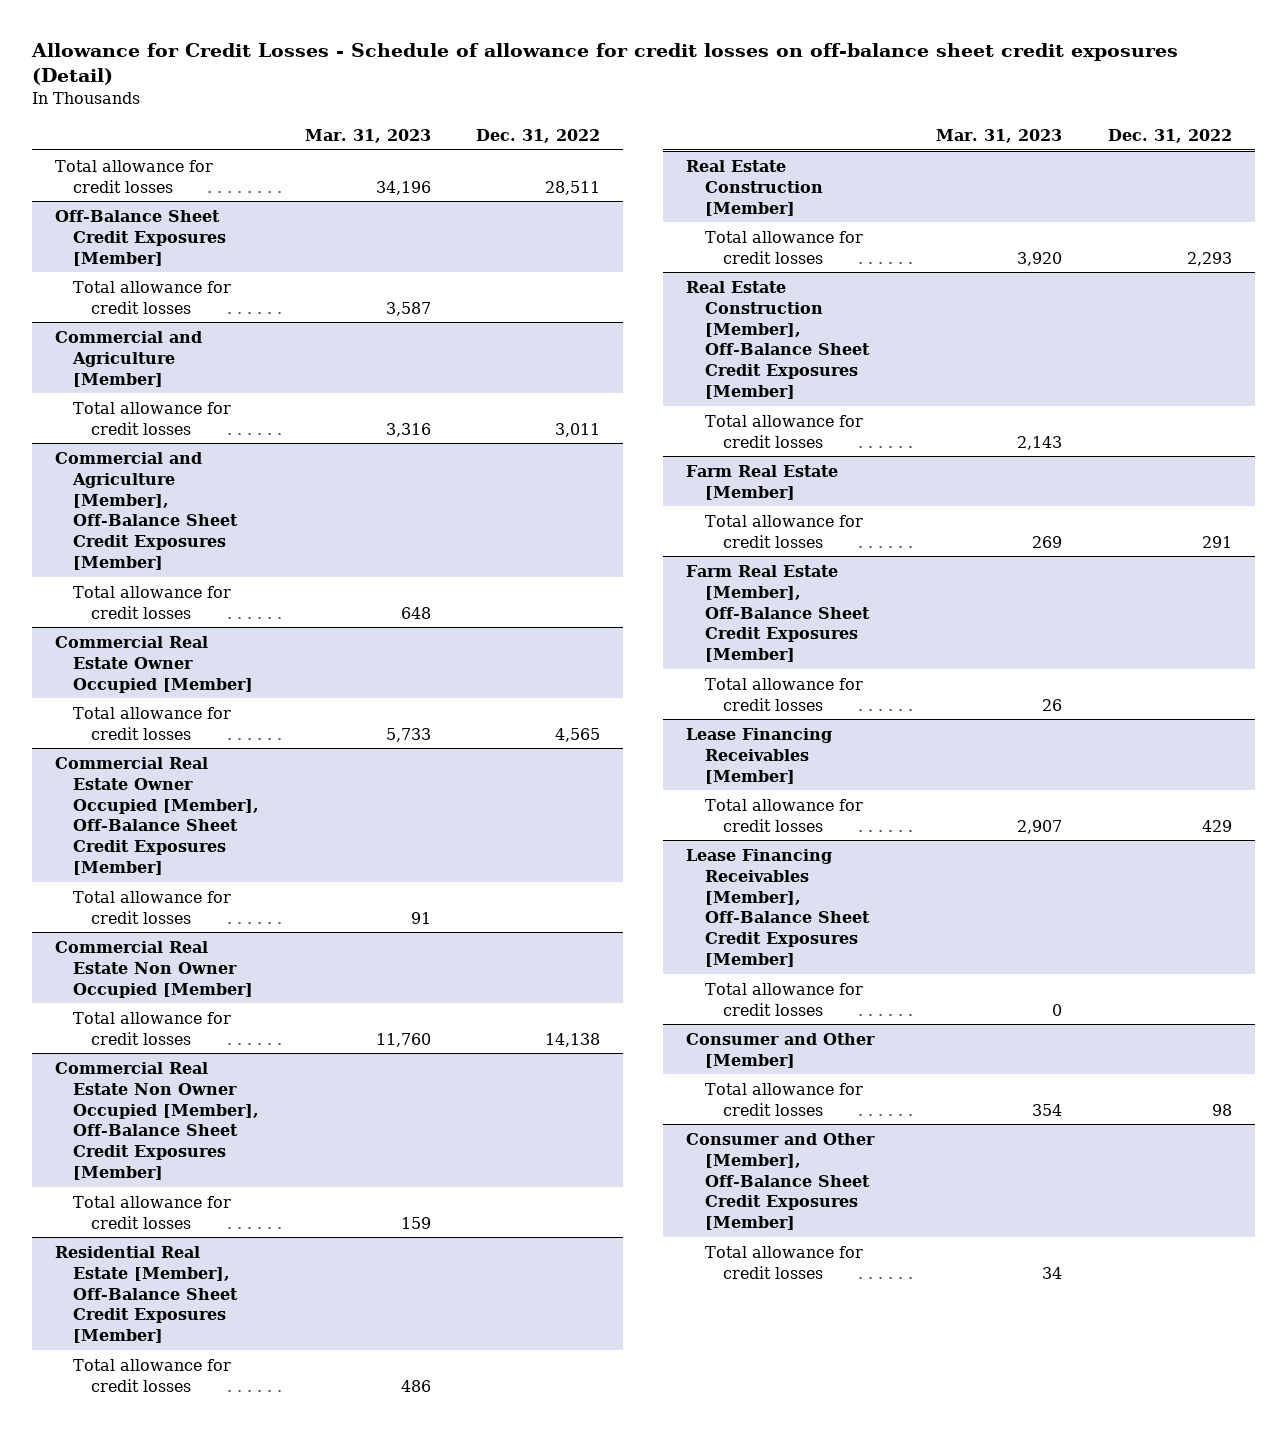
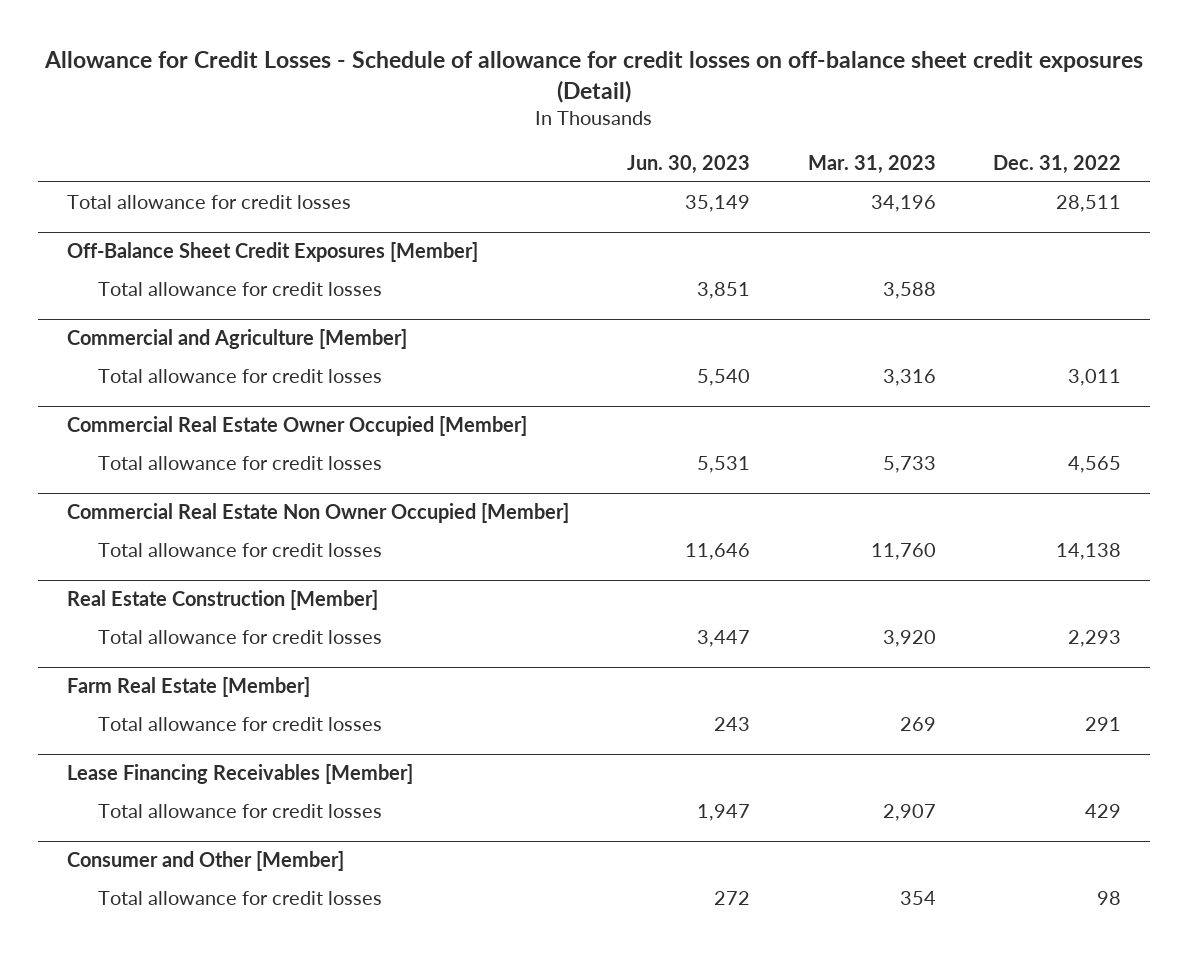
none -> [626,155,750,175] Jun. 30, 2023
[385,301,431,316] 3,587 -> [882,281,936,299] 3,588
[54,451,238,571] Commercial and Agriculture [Member], Off-Balance Sheet Credit Exposures [Member] -> none
[72,585,231,619] Total allowance for credit losses -> none
[54,756,259,876] Commercial Real Estate Owner Occupied [Member], Off-Balance Sheet Credit Exposures [Member] -> none
[72,890,231,924] Total allowance for credit losses -> none
[54,1061,259,1181] Commercial Real Estate Non Owner Occupied [Member], Off-Balance Sheet Credit Exposures [Member] -> none
[72,1195,231,1229] Total allowance for credit losses -> none
[54,1245,238,1344] Residential Real Estate [Member], Off-Balance Sheet Credit Exposures [Member] -> none
[72,1358,231,1392] Total allowance for credit losses -> none
[686,280,870,400] Real Estate Construction [Member], Off-Balance Sheet Credit Exposures [Member] -> none
[704,414,863,448] Total allowance for credit losses -> none
[686,564,870,663] Farm Real Estate [Member], Off-Balance Sheet Credit Exposures [Member] -> none
[704,677,863,711] Total allowance for credit losses -> none
[686,848,870,968] Lease Financing Receivables [Member], Off-Balance Sheet Credit Exposures [Member] -> none
[704,982,863,1016] Total allowance for credit losses -> none
[686,1132,876,1231] Consumer and Other [Member], Off-Balance Sheet Credit Exposures [Member] -> none
[704,1245,863,1279] Total allowance for credit losses -> none

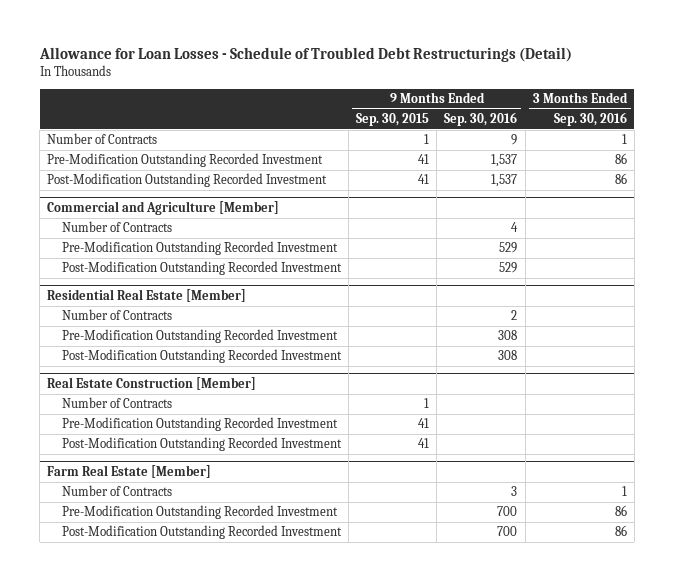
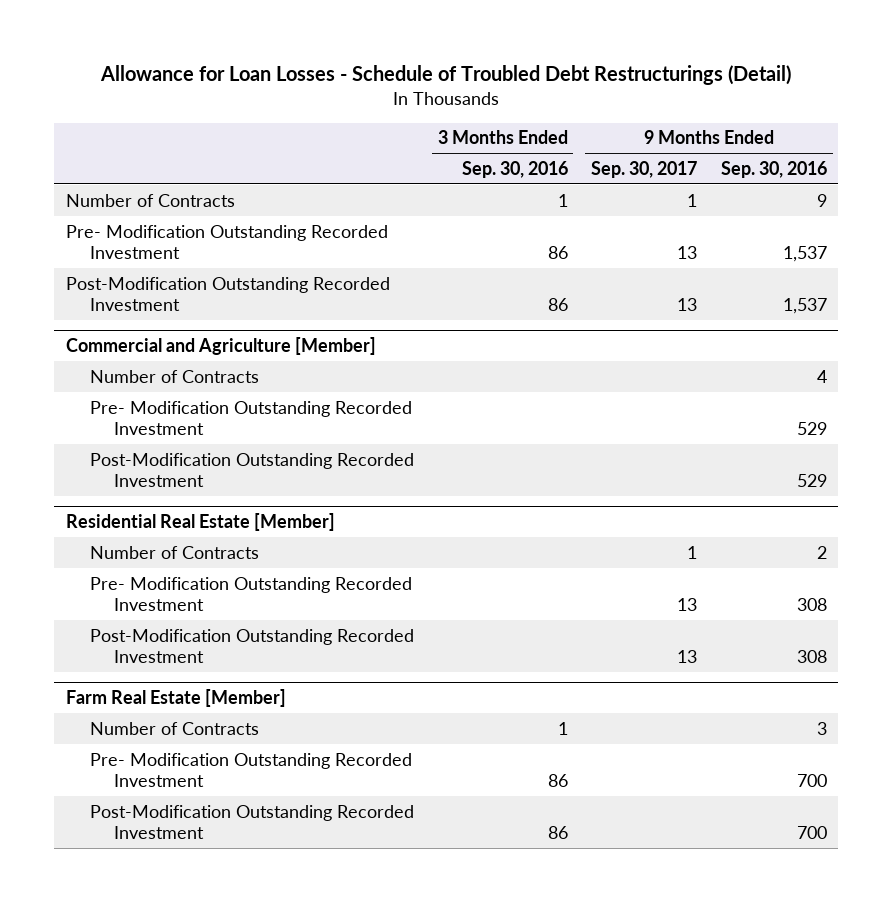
[355,113,429,127] Sep. 30, 2015 -> none
none -> [591,160,698,178] Sep. 30, 2017
[47,153,324,168] Pre-Modification Outstanding Recorded Investment -> [65,224,388,260] Pre- Modification Outstanding Recorded Investment
[61,241,338,256] Pre-Modification Outstanding Recorded Investment -> [90,400,413,436] Pre- Modification Outstanding Recorded Investment
[61,329,338,344] Pre-Modification Outstanding Recorded Investment -> [90,576,413,612] Pre- Modification Outstanding Recorded Investment
[47,376,257,390] Real Estate Construction [Member] -> none
[61,397,172,409] Number of Contracts -> none
[61,417,338,432] Pre-Modification Outstanding Recorded Investment -> none
[61,437,342,452] Post-Modification Outstanding Recorded Investment -> none
[61,505,338,520] Pre-Modification Outstanding Recorded Investment -> [90,752,413,788] Pre- Modification Outstanding Recorded Investment

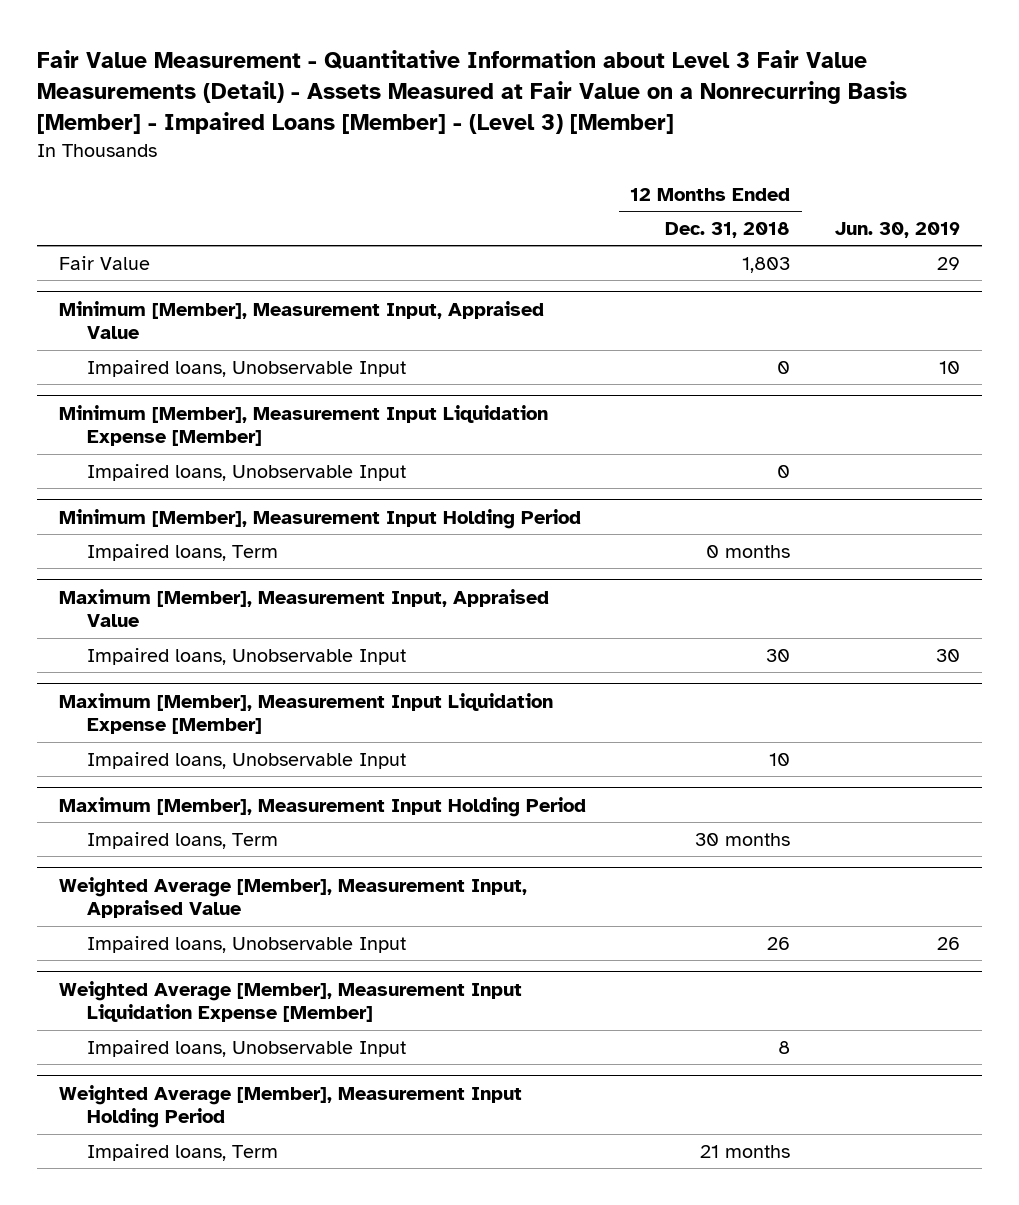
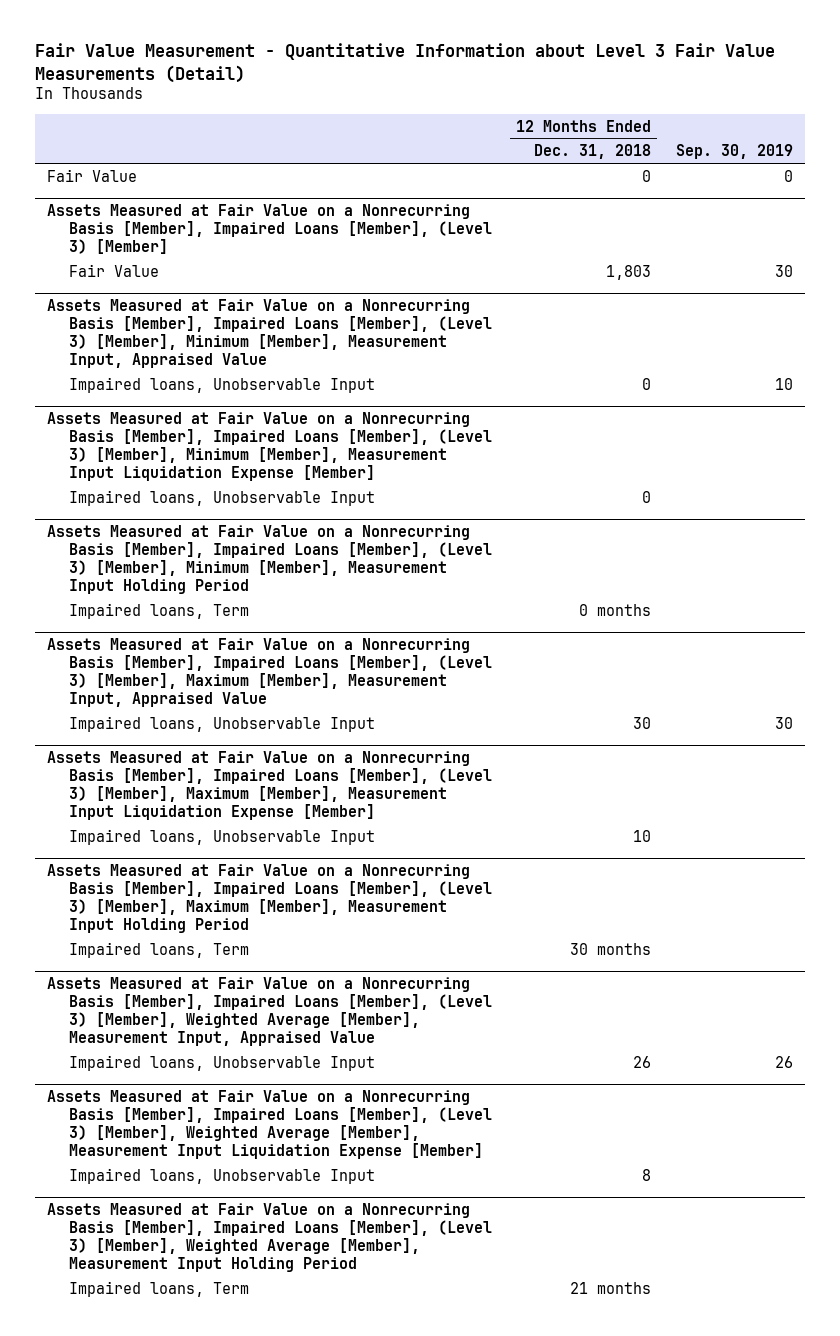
[36,49,907,134] Fair Value Measurement - Quantitative Information about Level 3 Fair Value Measurements (Detail) - Assets Measured at Fair Value on a Nonrecurring Basis [Member] - Impaired Loans [Member] - (Level 3) [Member] -> [34,43,775,83] Fair Value Measurement - Quantitative Information about Level 3 Fair Value Measurements (Detail)
[834,222,960,239] Jun. 30, 2019 -> none
none -> [675,144,793,160] Sep. 30, 2019
none -> [46,168,137,182] Fair Value
none -> [46,203,492,254] Assets Measured at Fair Value on a Nonrecurring Basis [Member], Impaired Loans [Member], (Level 3) [Member]
[59,300,545,340] Minimum [Member], Measurement Input, Appraised Value -> none
none -> [46,298,492,368] Assets Measured at Fair Value on a Nonrecurring Basis [Member], Impaired Loans [Member], (Level 3) [Member], Minimum [Member], Measurement Input, Appraised Value
[59,404,549,447] Minimum [Member], Measurement Input Liquidation Expense [Member] -> none
none -> [46,411,492,481] Assets Measured at Fair Value on a Nonrecurring Basis [Member], Impaired Loans [Member], (Level 3) [Member], Minimum [Member], Measurement Input Liquidation Expense [Member]
[59,508,582,529] Minimum [Member], Measurement Input Holding Period -> none
none -> [46,524,492,594] Assets Measured at Fair Value on a Nonrecurring Basis [Member], Impaired Loans [Member], (Level 3) [Member], Minimum [Member], Measurement Input Holding Period
[59,588,550,628] Maximum [Member], Measurement Input, Appraised Value -> none
none -> [46,637,492,707] Assets Measured at Fair Value on a Nonrecurring Basis [Member], Impaired Loans [Member], (Level 3) [Member], Maximum [Member], Measurement Input, Appraised Value
[59,692,554,735] Maximum [Member], Measurement Input Liquidation Expense [Member] -> none
none -> [46,750,492,820] Assets Measured at Fair Value on a Nonrecurring Basis [Member], Impaired Loans [Member], (Level 3) [Member], Maximum [Member], Measurement Input Liquidation Expense [Member]
[59,796,587,817] Maximum [Member], Measurement Input Holding Period -> none
none -> [46,863,492,933] Assets Measured at Fair Value on a Nonrecurring Basis [Member], Impaired Loans [Member], (Level 3) [Member], Maximum [Member], Measurement Input Holding Period
[59,876,528,919] Weighted Average [Member], Measurement Input, Appraised Value -> none
none -> [46,976,492,1046] Assets Measured at Fair Value on a Nonrecurring Basis [Member], Impaired Loans [Member], (Level 3) [Member], Weighted Average [Member], Measurement Input, Appraised Value
[59,980,523,1023] Weighted Average [Member], Measurement Input Liquidation Expense [Member] -> none
none -> [46,1089,492,1159] Assets Measured at Fair Value on a Nonrecurring Basis [Member], Impaired Loans [Member], (Level 3) [Member], Weighted Average [Member], Measurement Input Liquidation Expense [Member]
[59,1084,523,1129] Weighted Average [Member], Measurement Input Holding Period -> none
none -> [46,1202,492,1272] Assets Measured at Fair Value on a Nonrecurring Basis [Member], Impaired Loans [Member], (Level 3) [Member], Weighted Average [Member], Measurement Input Holding Period

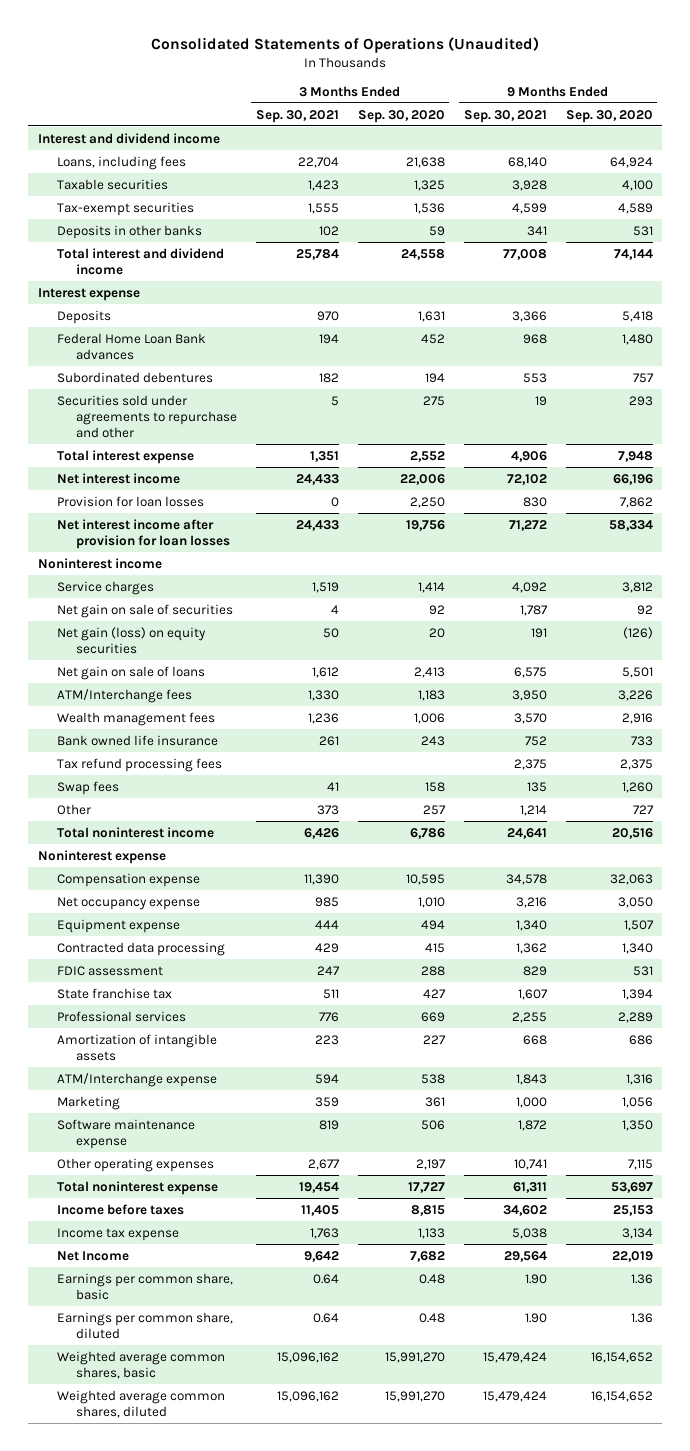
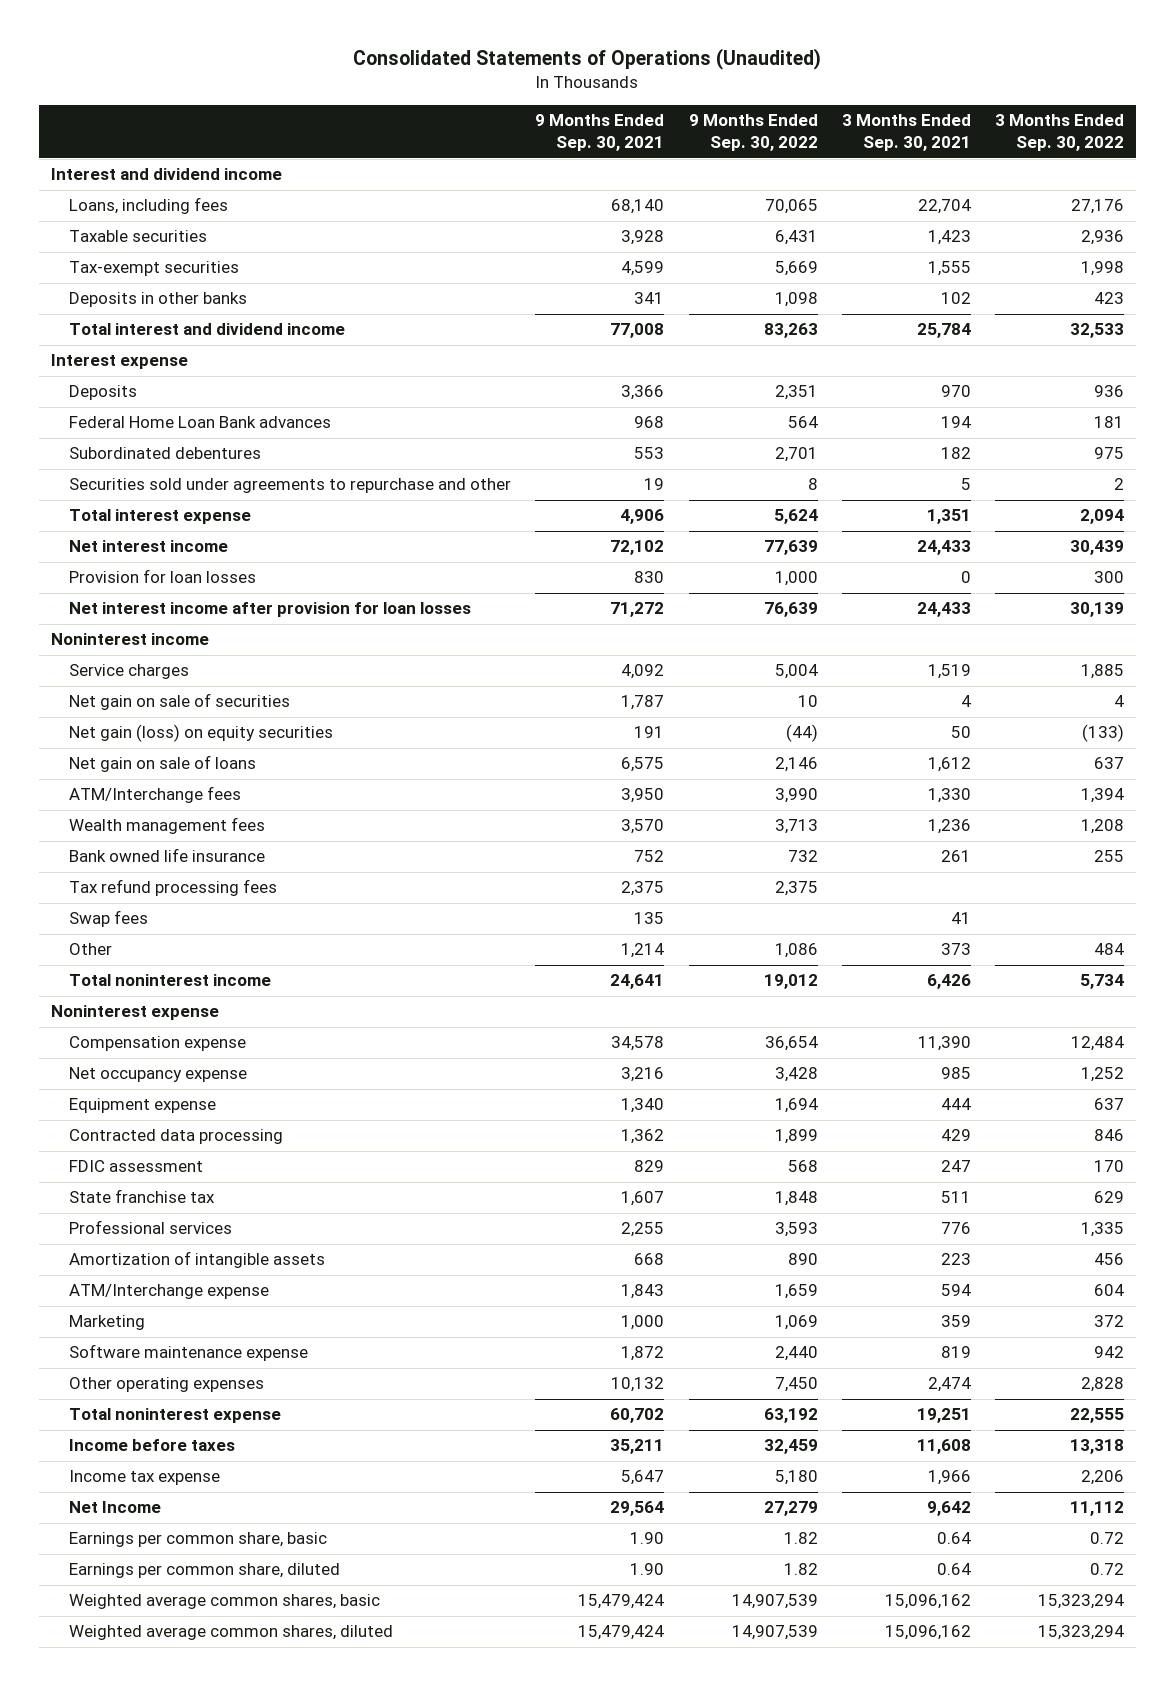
[357,109,445,123] Sep. 30, 2020 -> none
[565,109,653,123] Sep. 30, 2020 -> none
none -> [688,114,818,152] 9 Months Ended Sep. 30, 2022
none -> [994,114,1124,152] 3 Months Ended Sep. 30, 2022
[307,1158,340,1170] 2,677 -> [927,1377,971,1393] 2,474
[513,1158,547,1170] 10,741 -> [611,1377,665,1393] 10,132
[298,1181,339,1193] 19,454 -> [916,1408,971,1424] 19,251
[512,1181,547,1193] 61,311 -> [610,1408,665,1424] 60,702
[300,1204,339,1216] 11,405 -> [916,1439,971,1455] 11,608
[502,1204,547,1216] 34,602 -> [610,1439,665,1455] 35,211
[309,1227,339,1239] 1,763 -> [927,1470,971,1486] 1,966
[511,1227,547,1239] 5,038 -> [621,1470,665,1486] 5,647

